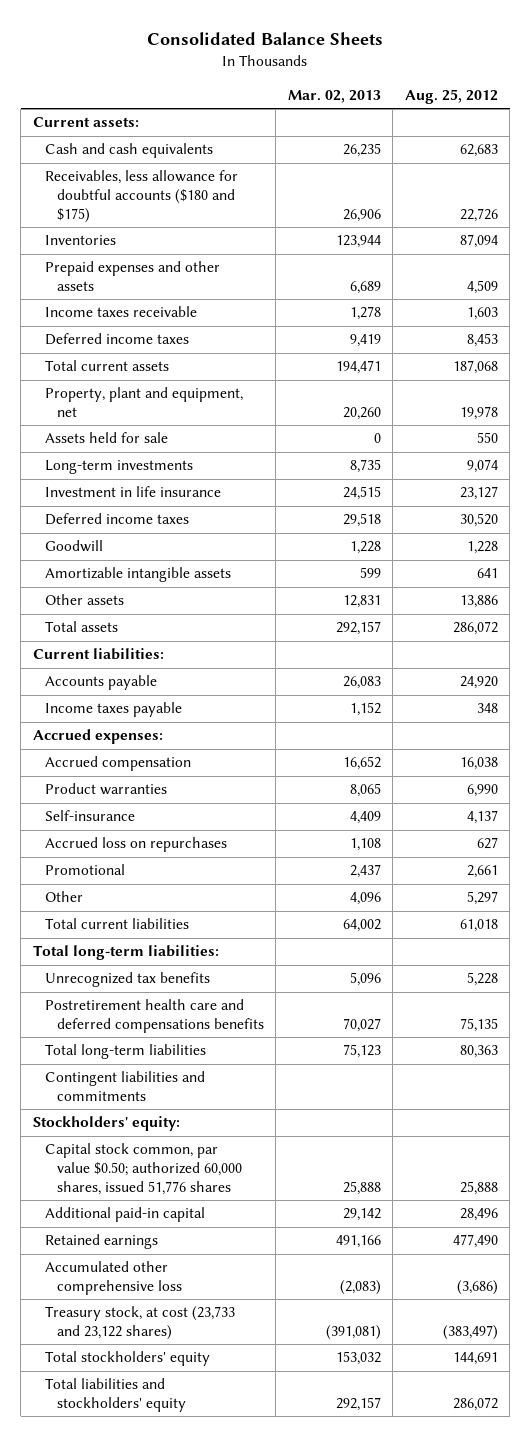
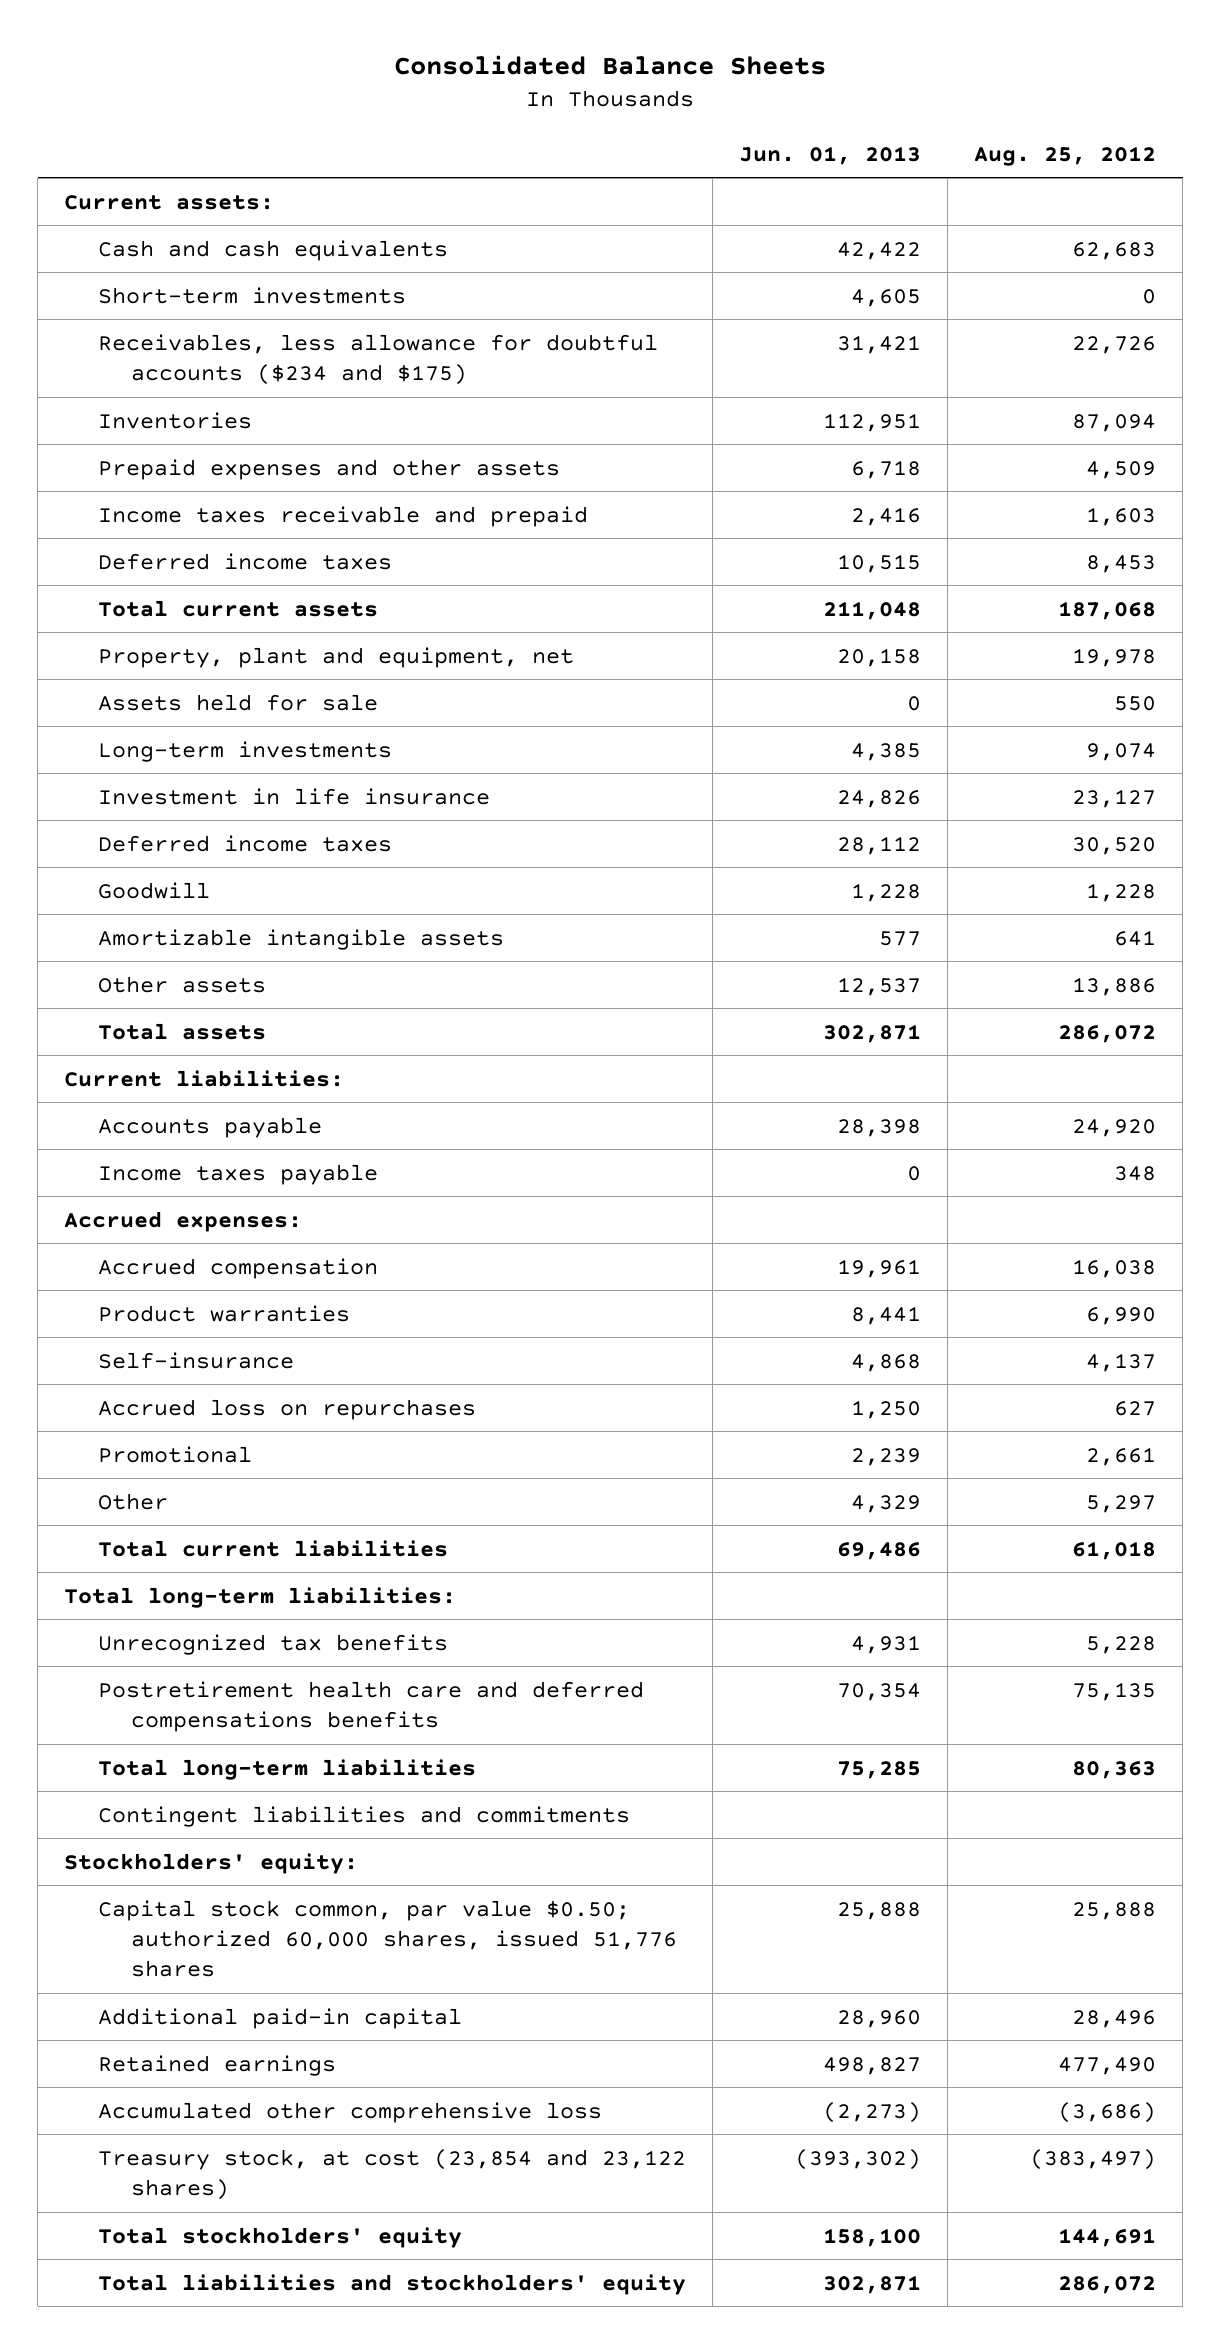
[287,89,381,103] Mar. 02, 2013 -> none
none -> [738,145,921,165] Jun. 01, 2013
none -> [97,286,406,304] Short-term investments
[44,170,238,223] Receivables, less allowance for doubtful accounts ($180 and $175) -> [97,333,658,385] Receivables, less allowance for doubtful accounts ($234 and $175)
[44,306,197,318] Income taxes receivable -> [97,505,588,527] Income taxes receivable and prepaid
[44,1306,235,1341] Treasury stock, at cost (23,733 and 23,122 shares) -> [97,2148,686,2200] Treasury stock, at cost (23,854 and 23,122 shares)

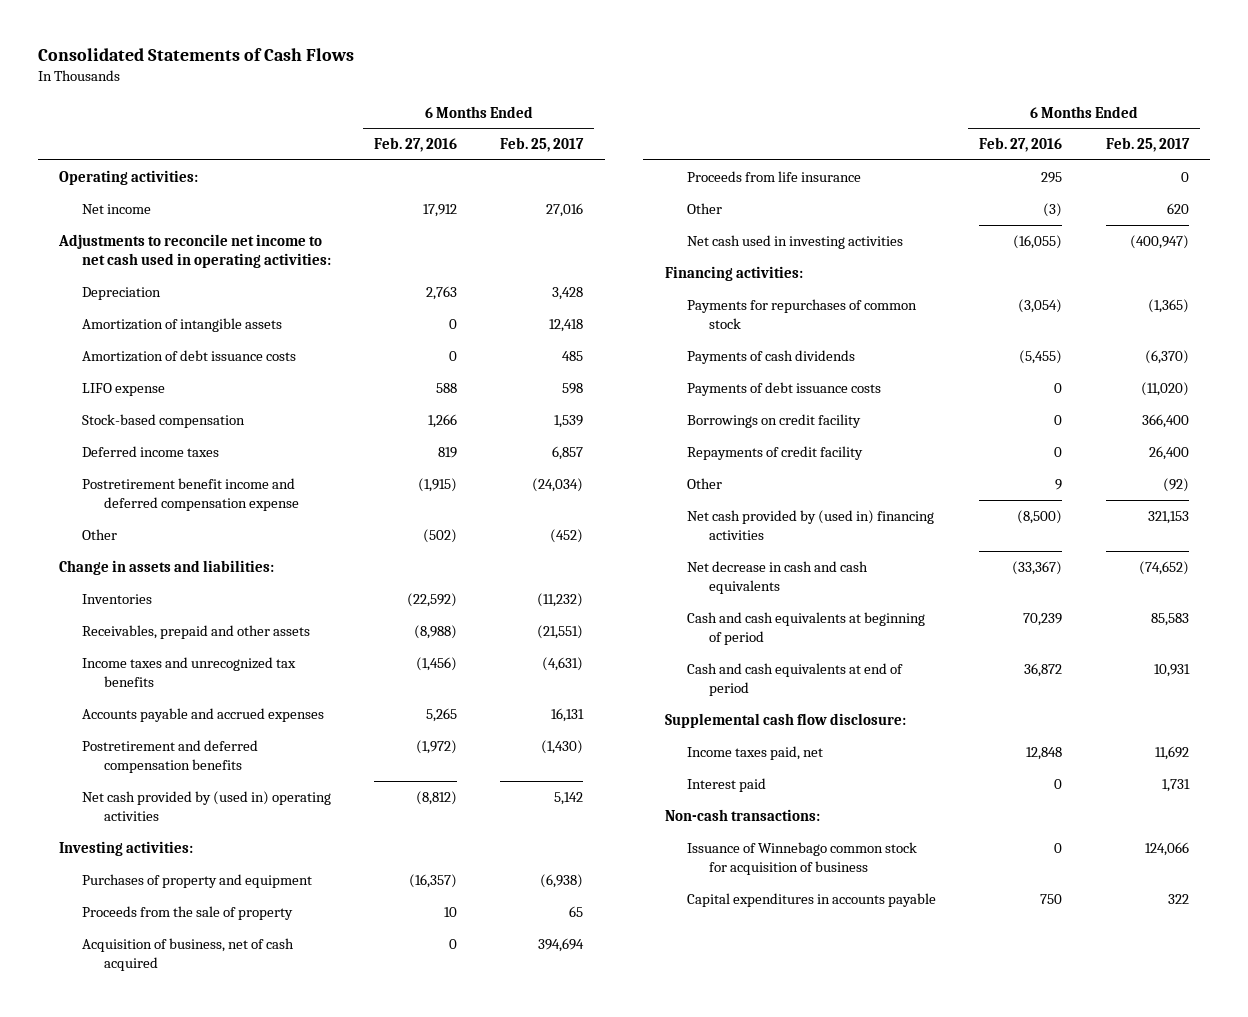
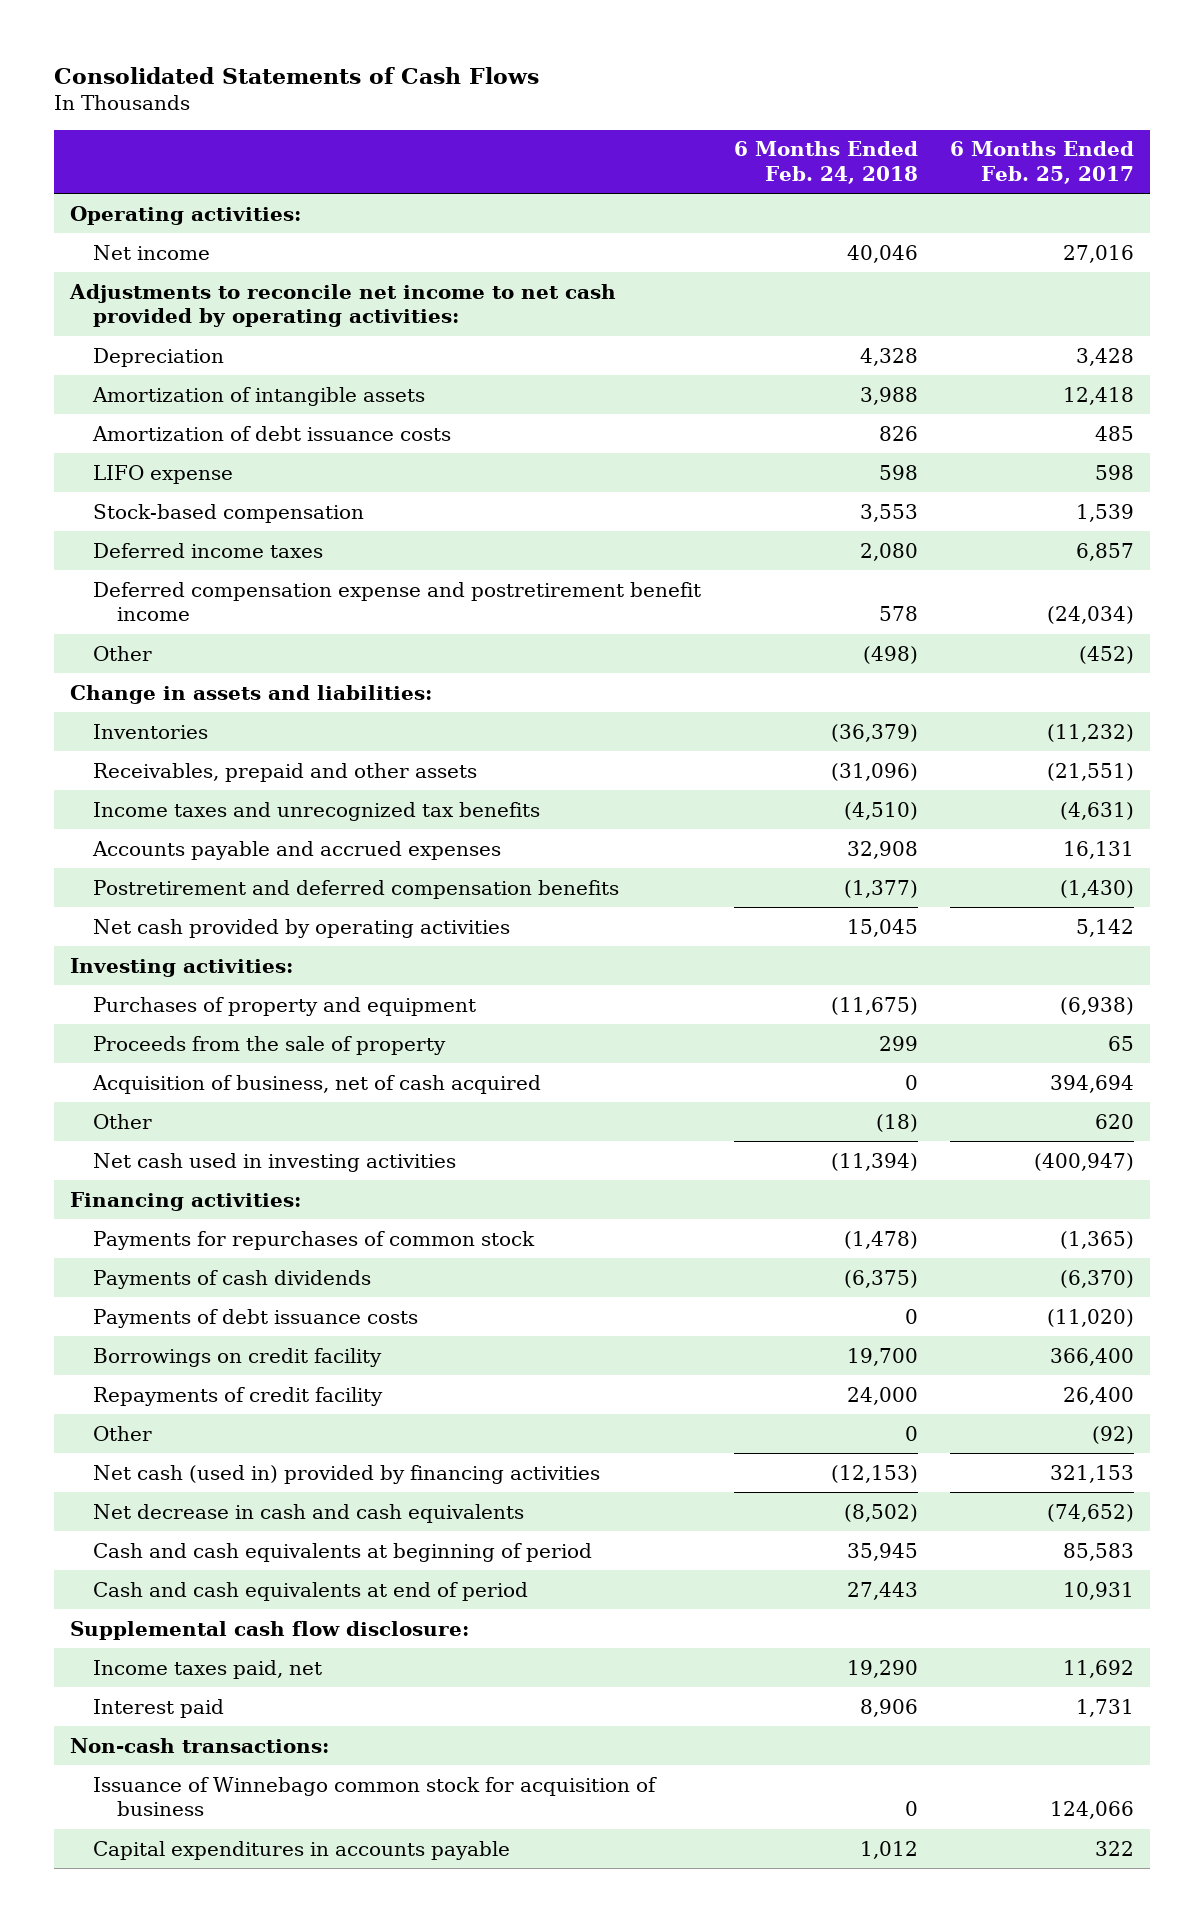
[373,137,457,153] Feb. 27, 2016 -> none
none -> [733,141,918,184] 6 Months Ended Feb. 24, 2018
[58,233,331,269] Adjustments to reconcile net income to net cash used in operating activities: -> [69,283,617,328] Adjustments to reconcile net income to net cash provided by operating activities:
[81,477,300,512] Postretirement benefit income and deferred compensation expense -> [93,581,702,622] Deferred compensation expense and postretirement benefit income
[81,790,331,822] Net cash provided by (used in) operating activities -> [93,918,511,938] Net cash provided by operating activities
[686,170,861,182] Proceeds from life insurance -> none
[686,509,934,541] Net cash provided by (used in) financing activities -> [93,1464,601,1484] Net cash (used in) provided by financing activities

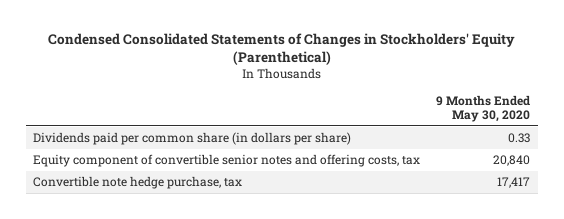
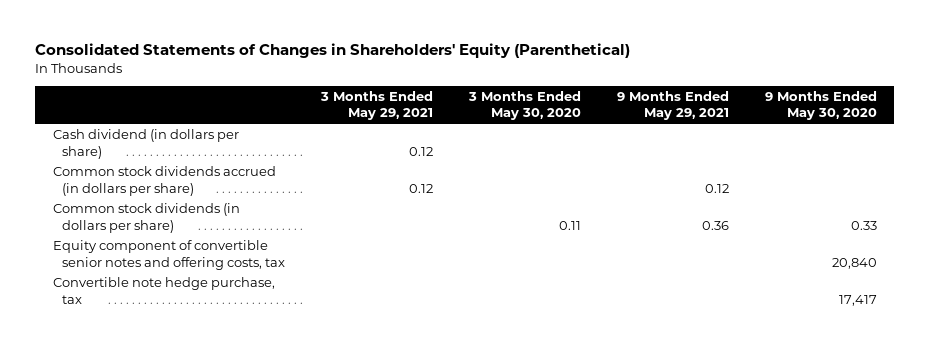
[47,32,515,66] Condensed Consolidated Statements of Changes in Stockholders' Equity (Parenthetical) -> [35,43,631,59] Consolidated Statements of Changes in Shareholders' Equity (Parenthetical)
none -> [320,90,434,121] 3 Months Ended May 29, 2021
none -> [467,90,581,121] 3 Months Ended May 30, 2020
none -> [616,90,729,121] 9 Months Ended May 29, 2021
none -> [53,129,240,159] Cash dividend (in dollars per share)
none -> [53,166,277,196] Common stock dividends accrued (in dollars per share)
[33,132,352,146] Dividends paid per common share (in dollars per share) -> [53,203,241,233] Common stock dividends (in dollars per share)

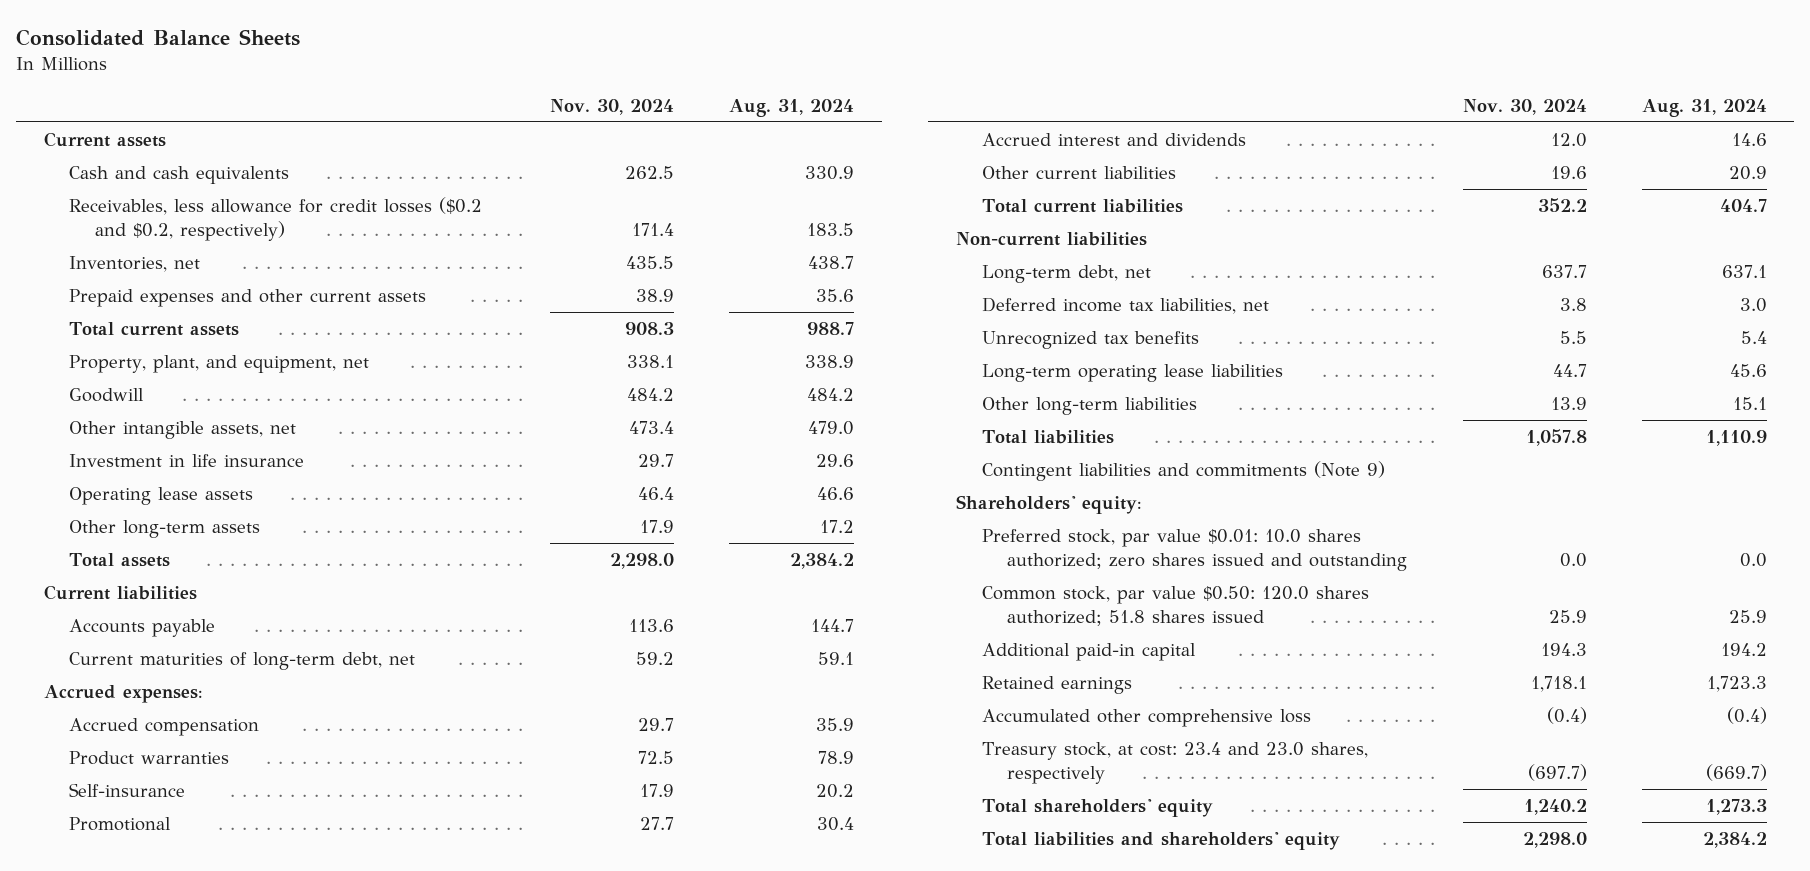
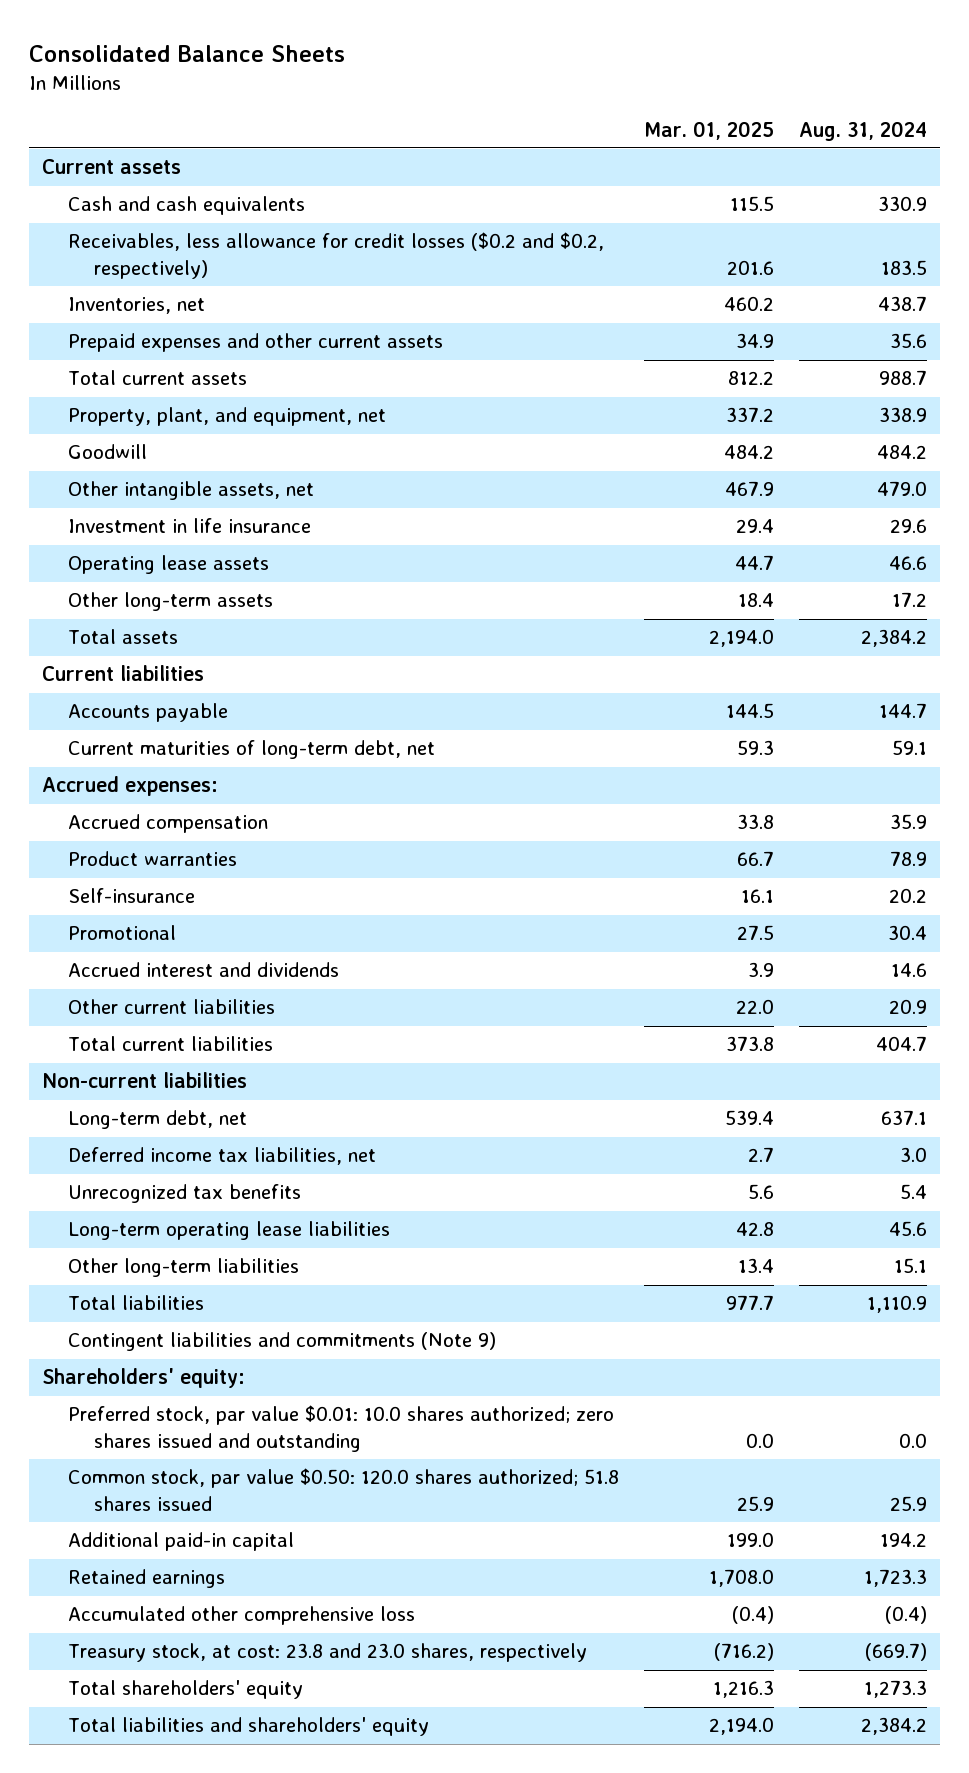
[550,98,675,115] Nov. 30, 2024 -> none
none -> [643,120,774,140] Mar. 01, 2025
[981,741,1368,784] Treasury stock, at cost: 23.4 and 23.0 shares, respectively -> [67,1643,587,1663] Treasury stock, at cost: 23.8 and 23.0 shares, respectively

